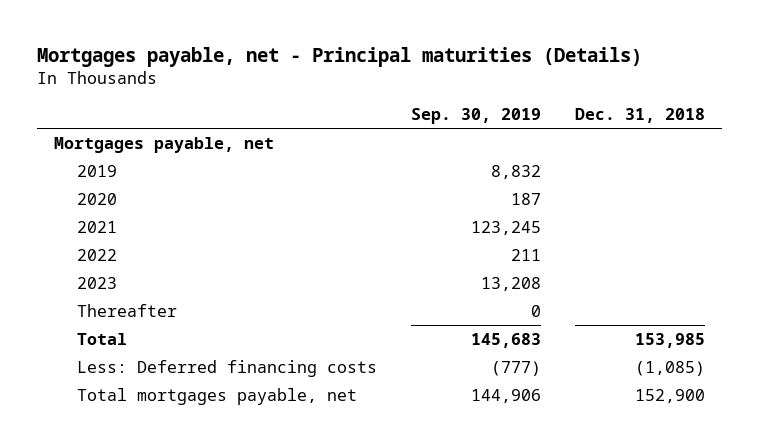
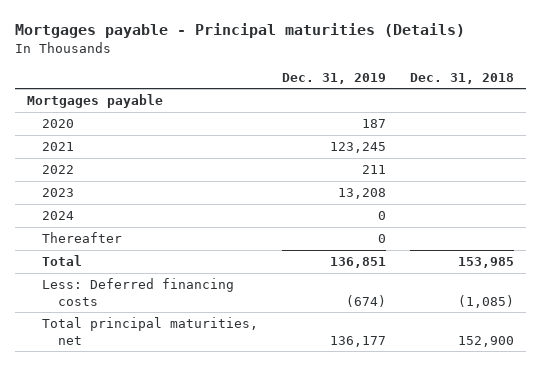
[36,47,642,68] Mortgages payable, net - Principal maturities (Details) -> [14,22,465,38] Mortgages payable - Principal maturities (Details)
[410,108,541,125] Sep. 30, 2019 -> none
none -> [282,72,387,84] Dec. 31, 2019
[76,164,117,177] 2019 -> none
[53,136,274,153] Mortgages payable, net -> [26,94,163,109] Mortgages payable
none -> [42,211,75,221] 2024
[76,387,357,405] Total mortgages payable, net -> [42,317,259,345] Total principal maturities, net

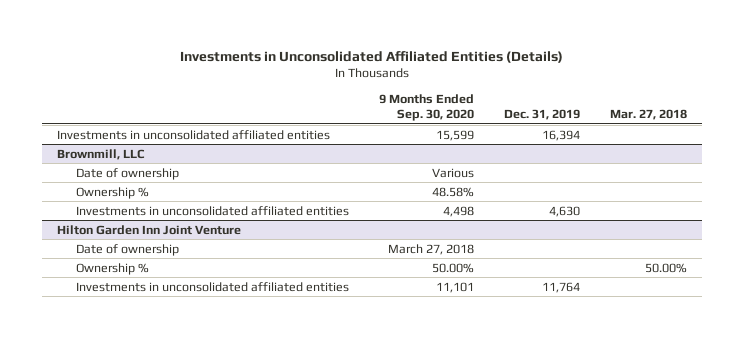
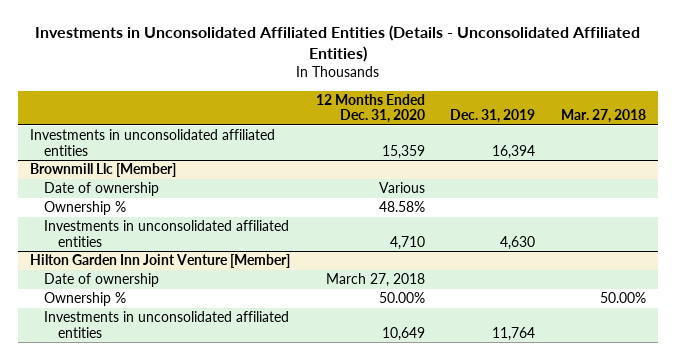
[179,50,563,63] Investments in Unconsolidated Affiliated Entities (Details) -> [34,25,640,63] Investments in Unconsolidated Affiliated Entities (Details - Unconsolidated Affiliated Entities)
[379,94,475,121] 9 Months Ended Sep. 30, 2020 -> none
none -> [315,93,425,124] 12 Months Ended Dec. 31, 2020
[56,148,145,160] Brownmill, LLC -> [30,163,177,178] Brownmill Llc [Member]
[56,224,241,235] Hilton Garden Inn Joint Venture -> [30,254,291,269] Hilton Garden Inn Joint Venture [Member]

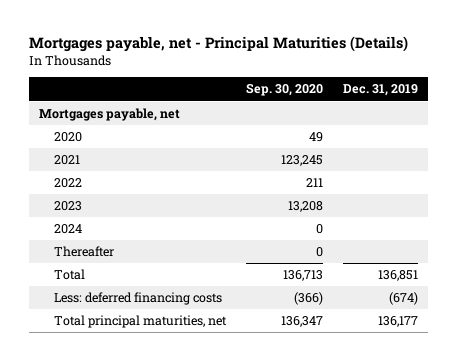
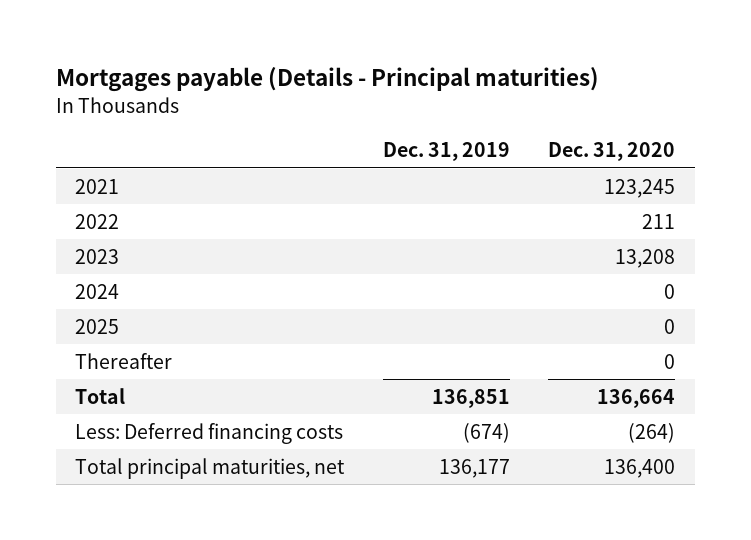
[28,36,408,53] Mortgages payable, net - Principal Maturities (Details) -> [55,67,599,93] Mortgages payable (Details - Principal maturities)
[245,83,323,97] Sep. 30, 2020 -> none
none -> [548,142,676,162] Dec. 31, 2020
[38,108,180,122] Mortgages payable, net -> none
[53,132,82,143] 2020 -> none
none -> [75,318,120,334] 2025
[53,292,222,306] Less: deferred financing costs -> [75,422,344,444] Less: Deferred financing costs

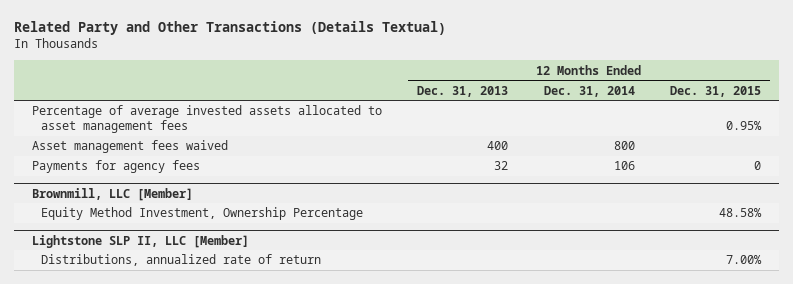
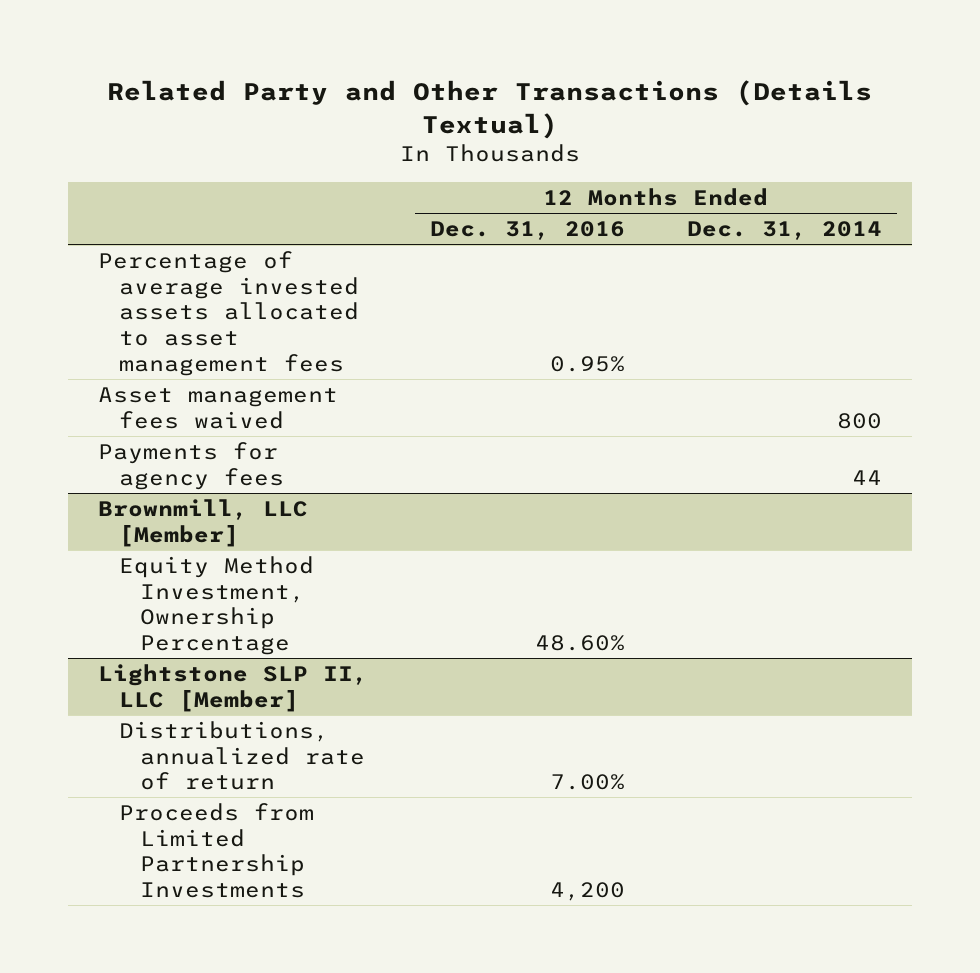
[417,85,509,97] Dec. 31, 2013 -> none
[670,85,762,97] Dec. 31, 2015 -> none
none -> [429,221,625,241] Dec. 31, 2016
[613,161,635,171] 106 -> [851,469,882,485] 44
none -> [119,802,315,898] Proceeds from Limited Partnership Investments

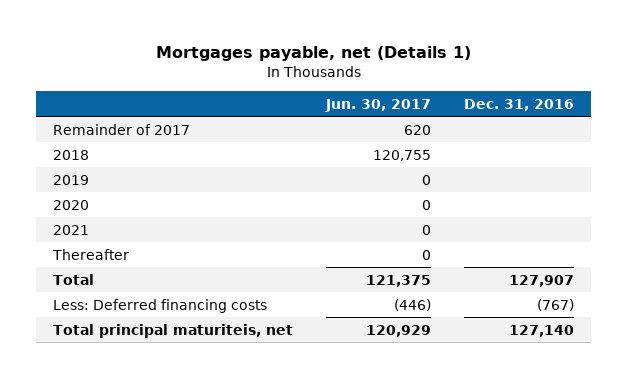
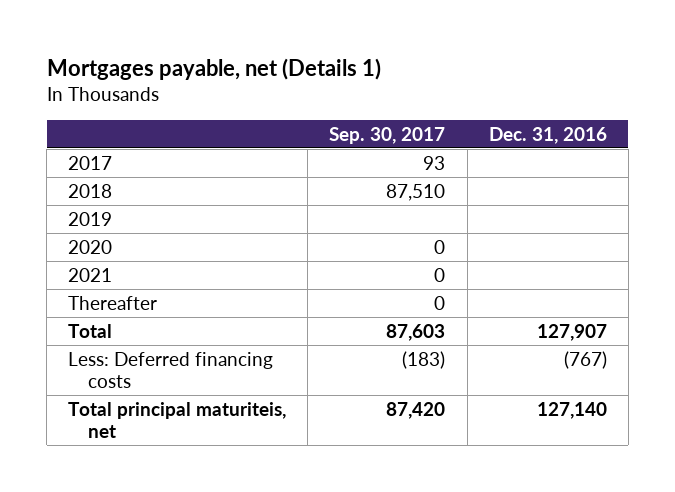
[325,98,432,112] Jun. 30, 2017 -> none
none -> [329,126,446,144] Sep. 30, 2017
[52,123,190,135] Remainder of 2017 -> [68,155,113,170] 2017

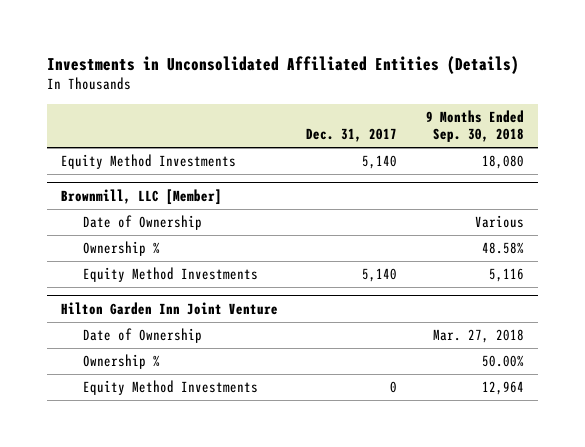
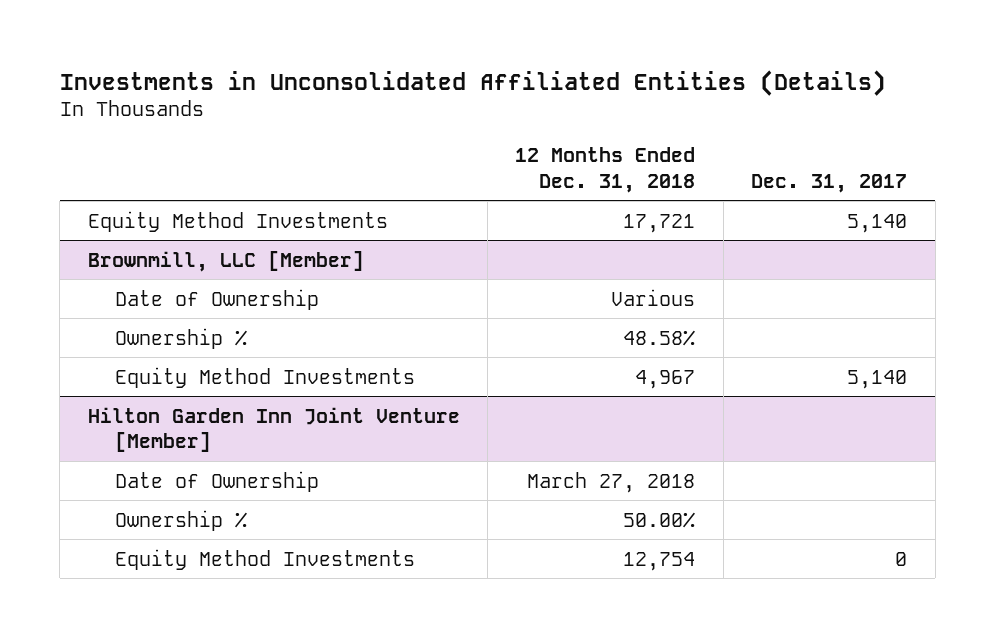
[425,110,524,143] 9 Months Ended Sep. 30, 2018 -> none
none -> [515,147,696,193] 12 Months Ended Dec. 31, 2018
[60,301,278,315] Hilton Garden Inn Joint Venture -> [87,406,460,452] Hilton Garden Inn Joint Venture [Member]

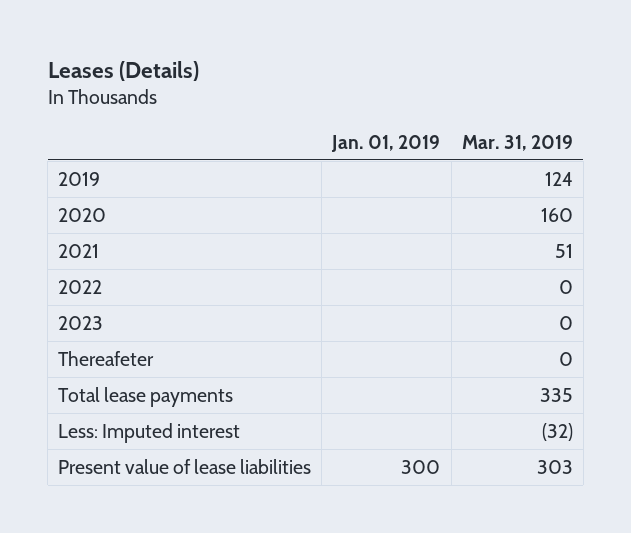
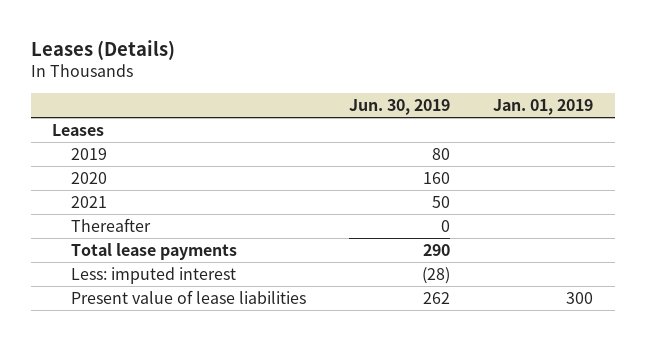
[461,134,573,151] Mar. 31, 2019 -> none
none -> [349,99,451,116] Jun. 30, 2019
none -> [52,123,105,136] Leases
[58,279,103,294] 2022 -> none
[58,315,104,330] 2023 -> none
[58,350,155,366] Thereafeter -> [71,217,152,232] Thereafter
[58,422,241,443] Less: Imputed interest -> [71,266,237,284] Less: imputed interest

